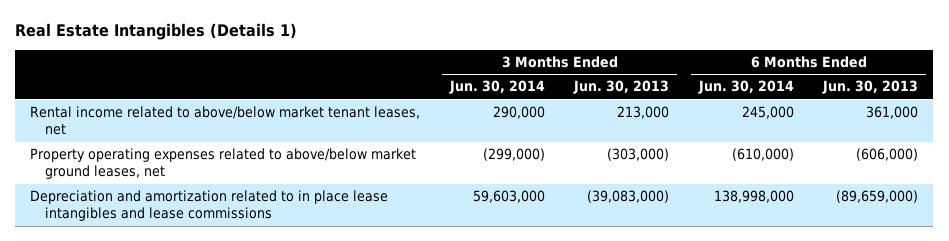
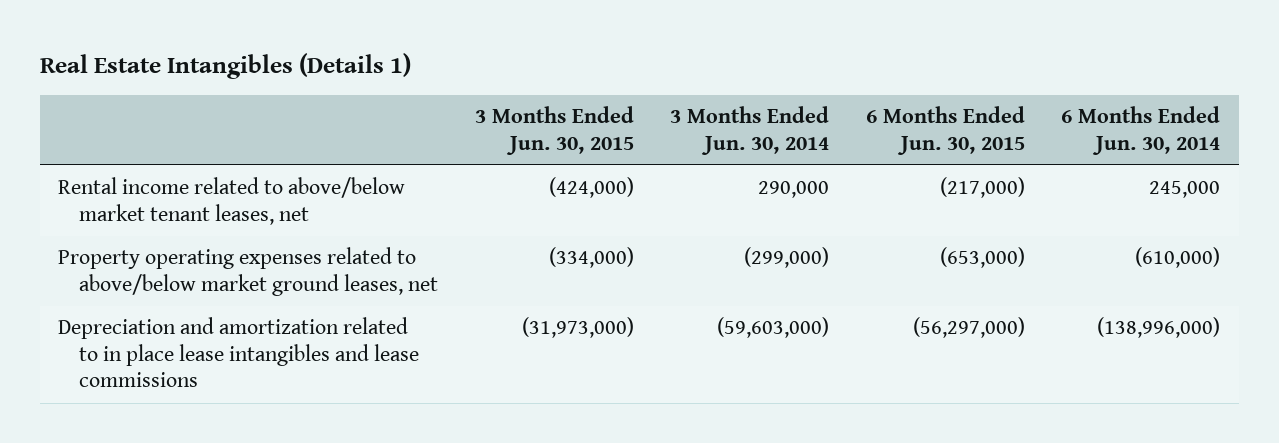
[573,80,670,95] Jun. 30, 2013 -> none
[822,80,919,95] Jun. 30, 2013 -> none
none -> [474,106,634,155] 3 Months Ended Jun. 30, 2015
none -> [865,106,1025,155] 6 Months Ended Jun. 30, 2015
[472,190,545,204] 59,603,000 -> [717,317,830,339] (59,603,000)
[713,190,794,204] 138,998,000 -> [1097,317,1221,339] (138,996,000)

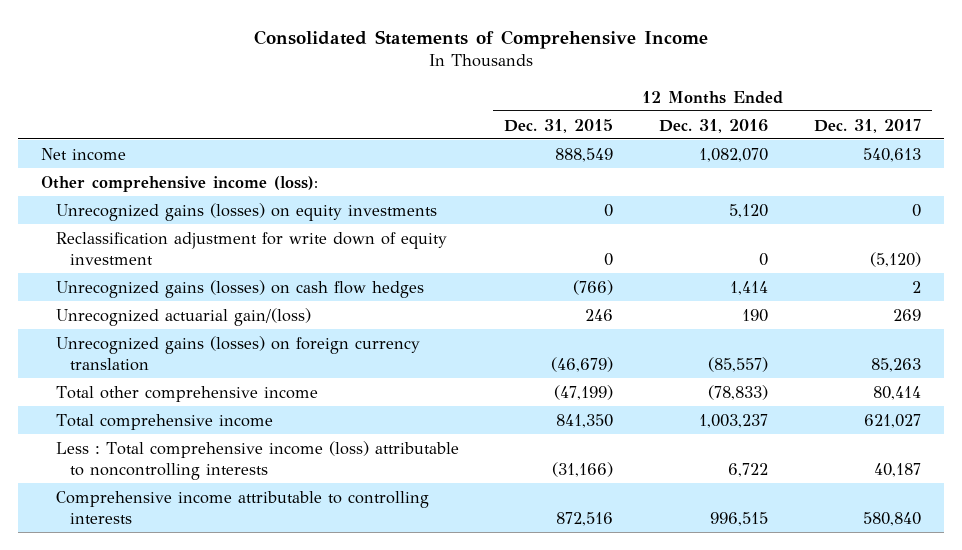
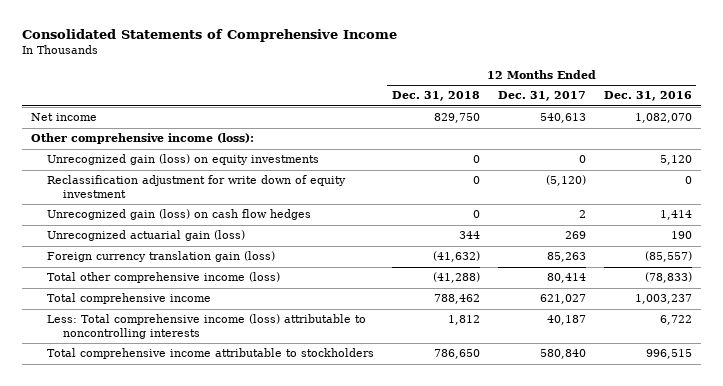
[504,118,614,133] Dec. 31, 2015 -> none
none -> [391,91,480,102] Dec. 31, 2018
[55,202,437,221] Unrecognized gains (losses) on equity investments -> [46,154,319,166] Unrecognized gain (loss) on equity investments
[55,279,424,298] Unrecognized gains (losses) on cash flow hedges -> [46,209,311,221] Unrecognized gain (loss) on cash flow hedges
[55,307,311,326] Unrecognized actuarial gain/(loss) -> [46,230,245,242] Unrecognized actuarial gain (loss)
[55,335,420,372] Unrecognized gains (losses) on foreign currency translation -> [46,251,275,263] Foreign currency translation gain (loss)
[55,385,318,402] Total other comprehensive income -> [46,272,280,284] Total other comprehensive income (loss)
[55,440,459,481] Less : Total comprehensive income (loss) attributable to noncontrolling interests -> [46,314,366,339] Less: Total comprehensive income (loss) attributable to noncontrolling interests
[55,490,429,525] Comprehensive income attributable to controlling interests -> [46,348,374,360] Total comprehensive income attributable to stockholders

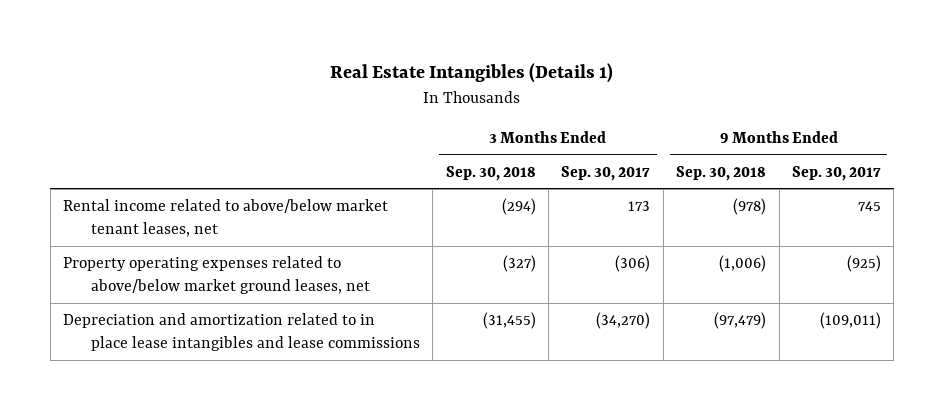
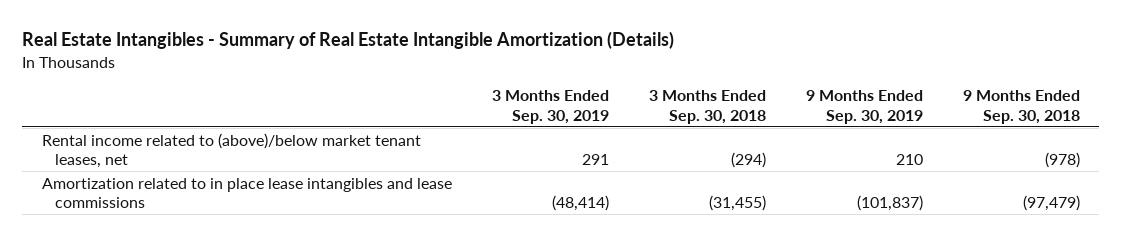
[330,63,614,84] Real Estate Intangibles (Details 1) -> [21,31,674,50] Real Estate Intangibles - Summary of Real Estate Intangible Amortization (Details)
[561,165,651,181] Sep. 30, 2017 -> none
[791,165,881,181] Sep. 30, 2017 -> none
none -> [491,90,609,124] 3 Months Ended Sep. 30, 2019
none -> [805,90,923,124] 9 Months Ended Sep. 30, 2019
[63,256,371,294] Property operating expenses related to above/below market ground leases, net -> none
[63,199,389,237] Rental income related to above/below market tenant leases, net -> [41,132,421,168] Rental income related to (above)/below market tenant leases, net
[63,313,421,351] Depreciation and amortization related to in place lease intangibles and lease commissions -> [41,177,452,208] Amortization related to in place lease intangibles and lease commissions

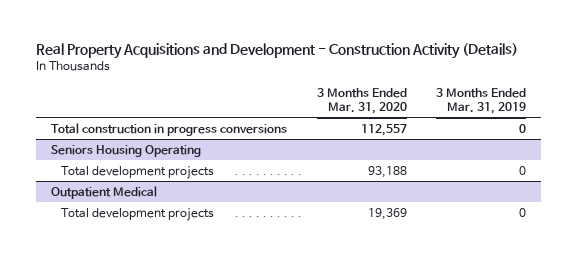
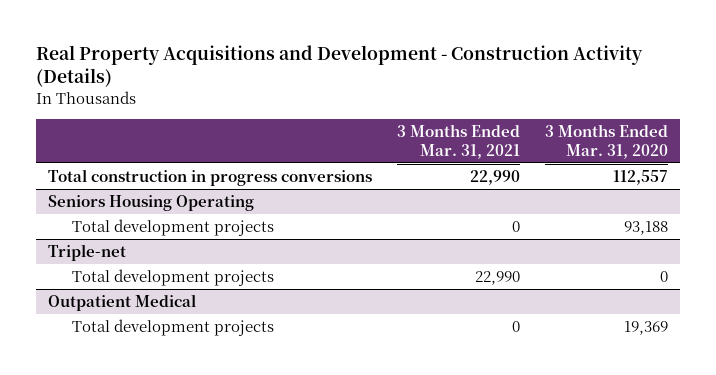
[436,87,527,115] 3 Months Ended Mar. 31, 2019 -> none
none -> [397,123,521,159] 3 Months Ended Mar. 31, 2021
none -> [48,243,127,261] Triple-net
none -> [72,268,275,286] Total development projects

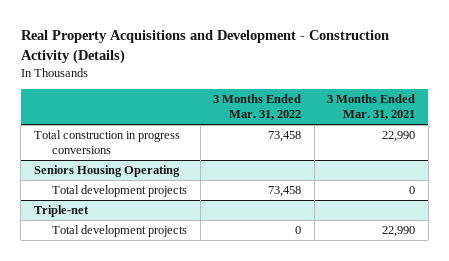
[544,123,668,159] 3 Months Ended Mar. 31, 2020 -> none
none -> [213,94,302,121] 3 Months Ended Mar. 31, 2022
[48,293,197,311] Outpatient Medical -> none
[72,318,275,336] Total development projects -> none

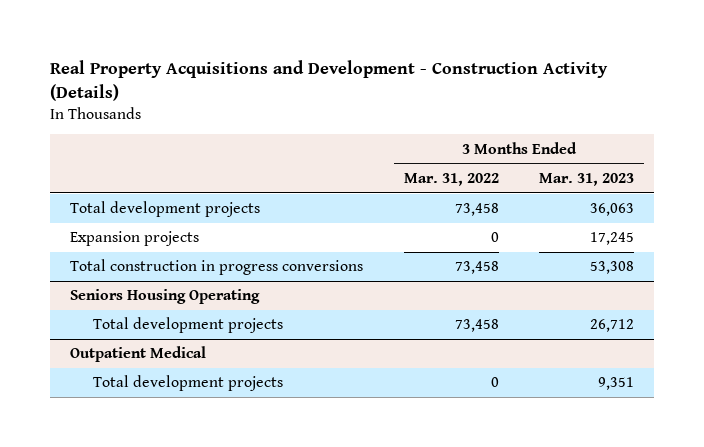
[327,94,416,121] 3 Months Ended Mar. 31, 2021 -> none
none -> [538,172,634,186] Mar. 31, 2023
none -> [70,201,261,218] Total development projects
none -> [70,231,200,247] Expansion projects
[33,205,89,218] Triple-net -> none
none -> [70,346,207,363] Outpatient Medical

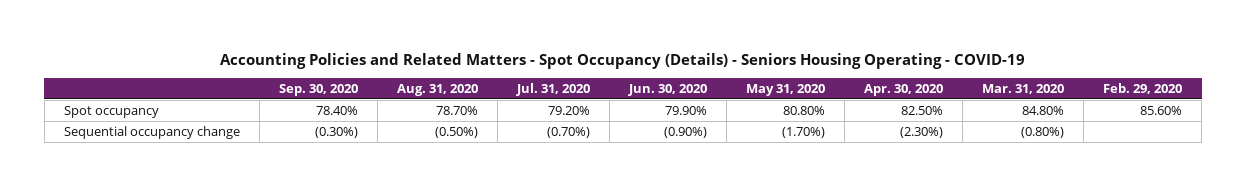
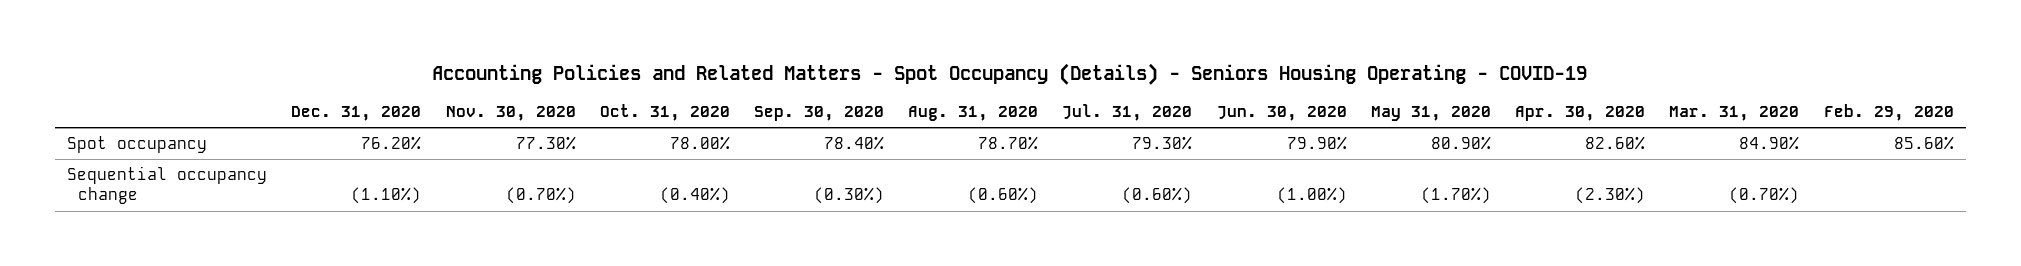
none -> [291,106,422,122] Dec. 31, 2020
none -> [445,106,576,122] Nov. 30, 2020
none -> [599,104,730,122] Oct. 31, 2020
[547,106,590,116] 79.20% -> [1132,136,1193,151] 79.30%
[783,106,826,116] 80.80% -> [1430,136,1491,151] 80.90%
[901,106,944,116] 82.50% -> [1585,136,1646,151] 82.60%
[1022,106,1065,116] 84.80% -> [1739,136,1800,151] 84.90%
[434,127,478,139] (0.50%) -> [968,187,1039,205] (0.60%)
[546,127,590,139] (0.70%) -> [1122,187,1193,205] (0.60%)
[663,127,707,139] (0.90%) -> [1276,187,1347,205] (1.00%)
[1021,127,1065,139] (0.80%) -> [1729,187,1800,205] (0.70%)

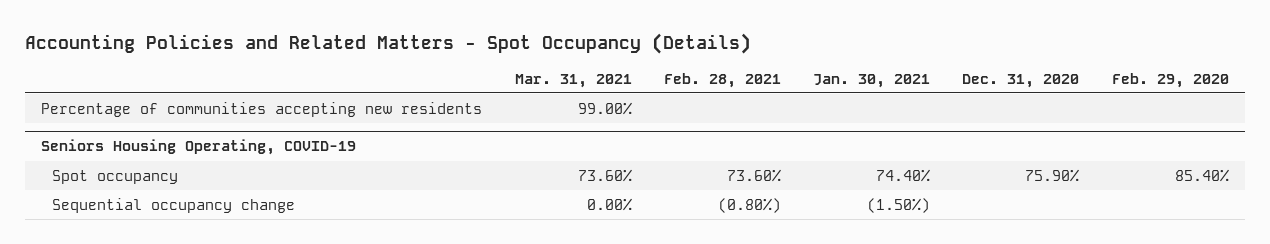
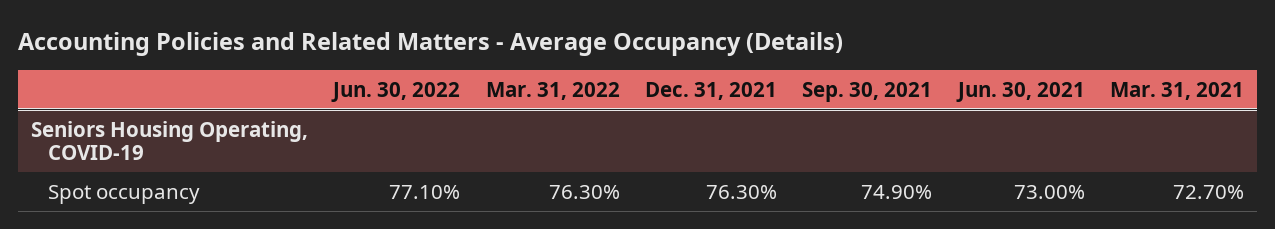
[25,32,752,54] Accounting Policies and Related Matters - Spot Occupancy (Details) -> [18,31,844,56] Accounting Policies and Related Matters - Average Occupancy (Details)
[663,72,781,88] Feb. 28, 2021 -> none
[813,73,931,88] Jan. 30, 2021 -> none
[962,73,1080,88] Dec. 31, 2020 -> none
[1111,72,1229,88] Feb. 29, 2020 -> none
none -> [331,81,461,102] Jun. 30, 2022
none -> [485,81,620,100] Mar. 31, 2022
none -> [645,81,778,100] Dec. 31, 2021
none -> [802,81,933,102] Sep. 30, 2021
none -> [955,81,1085,102] Jun. 30, 2021
[41,101,483,117] Percentage of communities accepting new residents -> none
[52,197,296,213] Sequential occupancy change -> none
[577,168,632,182] 73.60% -> [1173,184,1245,199] 72.70%

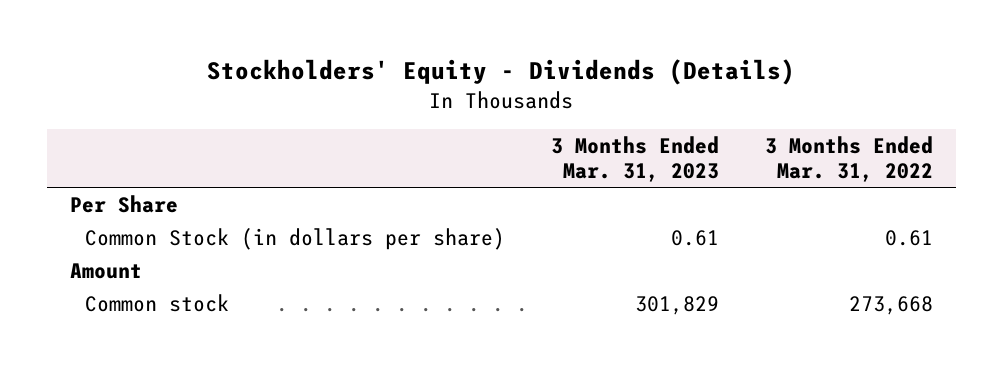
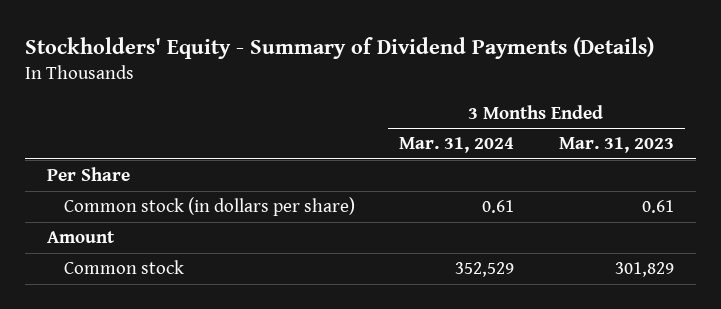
[207,59,796,86] Stockholders' Equity - Dividends (Details) -> [24,36,654,59] Stockholders' Equity - Summary of Dividend Payments (Details)
[764,135,933,183] 3 Months Ended Mar. 31, 2022 -> none
none -> [399,137,515,154] Mar. 31, 2024
[84,227,505,250] Common Stock (in dollars per share) -> [63,197,355,217] Common stock (in dollars per share)

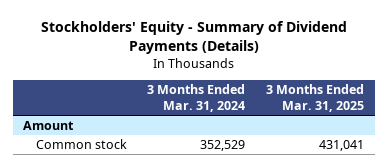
[558,137,674,154] Mar. 31, 2023 -> none
none -> [266,84,365,113] 3 Months Ended Mar. 31, 2025
[46,167,130,182] Per Share -> none
[63,197,355,217] Common stock (in dollars per share) -> none

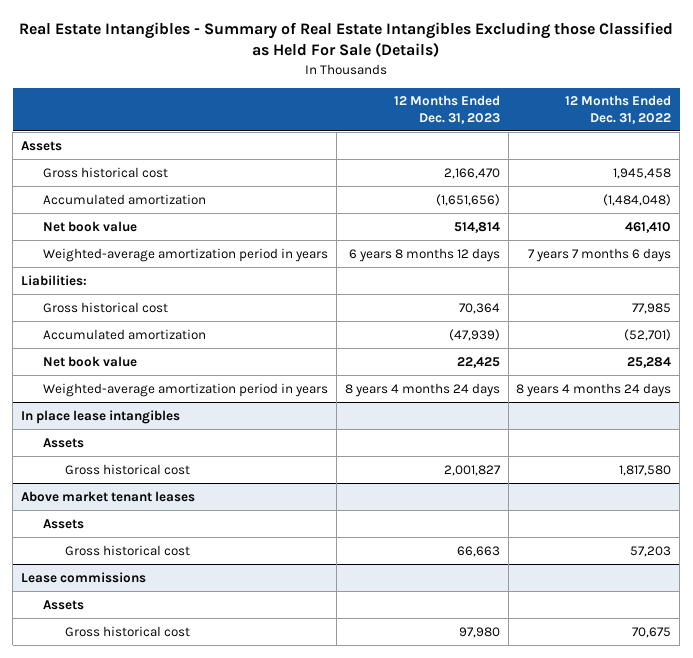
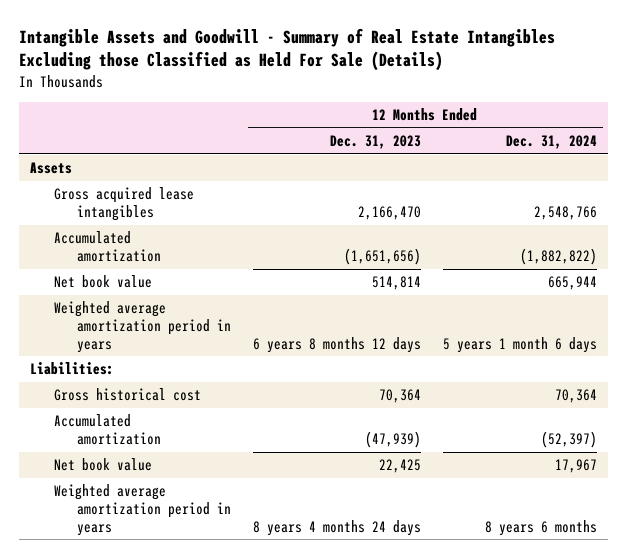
[19,22,674,58] Real Estate Intangibles - Summary of Real Estate Intangibles Excluding those Classified as Held For Sale (Details) -> [19,27,556,72] Intangible Assets and Goodwill - Summary of Real Estate Intangibles Excluding those Classified as Held For Sale (Details)
[565,95,672,124] 12 Months Ended Dec. 31, 2022 -> none
none -> [506,134,598,149] Dec. 31, 2024
[42,166,168,178] Gross historical cost -> [53,187,194,221] Gross acquired lease intangibles
[42,247,328,262] Weighted-average amortization period in years -> [53,301,232,353] Weighted average amortization period in years
[21,409,181,424] In place lease intangibles -> none
[42,437,84,448] Assets -> none
[64,463,190,475] Gross historical cost -> none
[21,490,196,502] Above market tenant leases -> none
[42,518,84,529] Assets -> none
[64,544,190,556] Gross historical cost -> none
[21,571,147,583] Lease commissions -> none
[42,599,84,610] Assets -> none
[64,625,190,637] Gross historical cost -> none
[42,382,328,397] Weighted-average amortization period in years -> [53,484,232,536] Weighted average amortization period in years

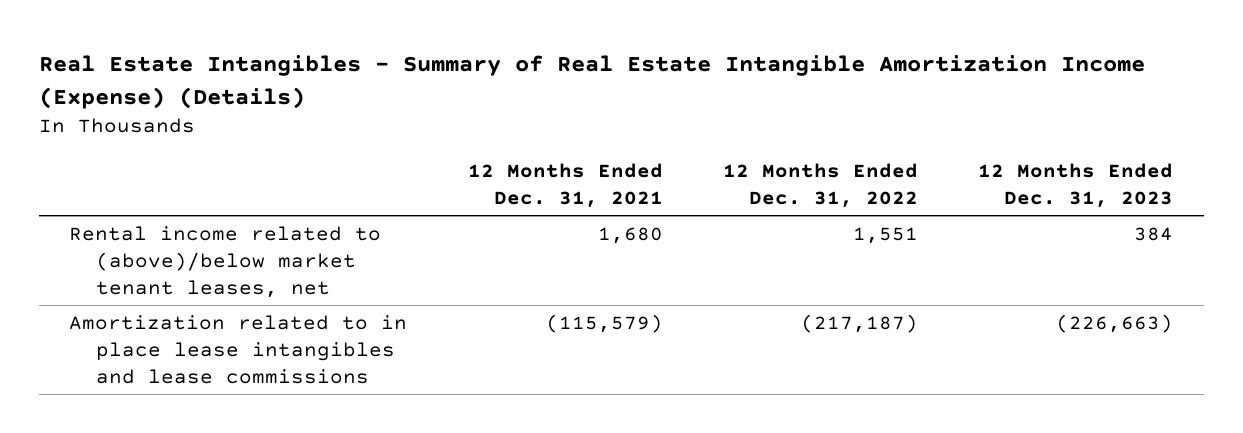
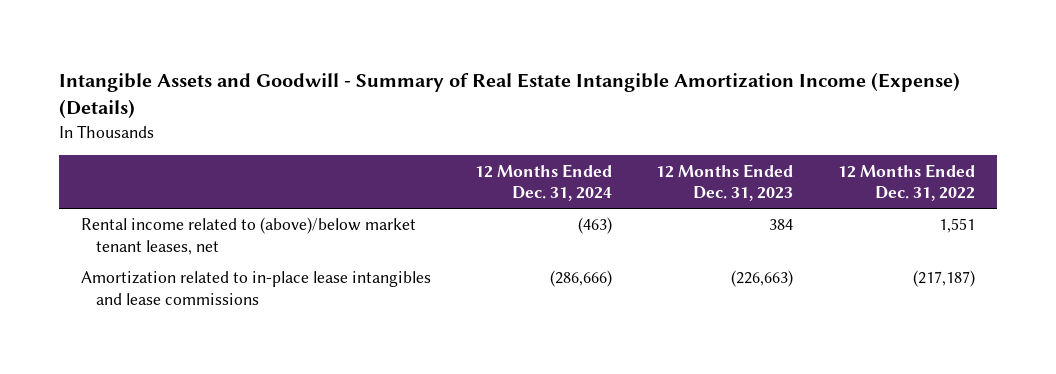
[38,55,1145,109] Real Estate Intangibles - Summary of Real Estate Intangible Amortization Income (Expense) (Details) -> [59,71,961,119] Intangible Assets and Goodwill - Summary of Real Estate Intangible Amortization Income (Expense) (Details)
[467,163,663,208] 12 Months Ended Dec. 31, 2021 -> none
none -> [475,163,613,202] 12 Months Ended Dec. 31, 2024
[69,315,408,384] Amortization related to in place lease intangibles and lease commissions -> [81,271,432,306] Amortization related to in-place lease intangibles and lease commissions

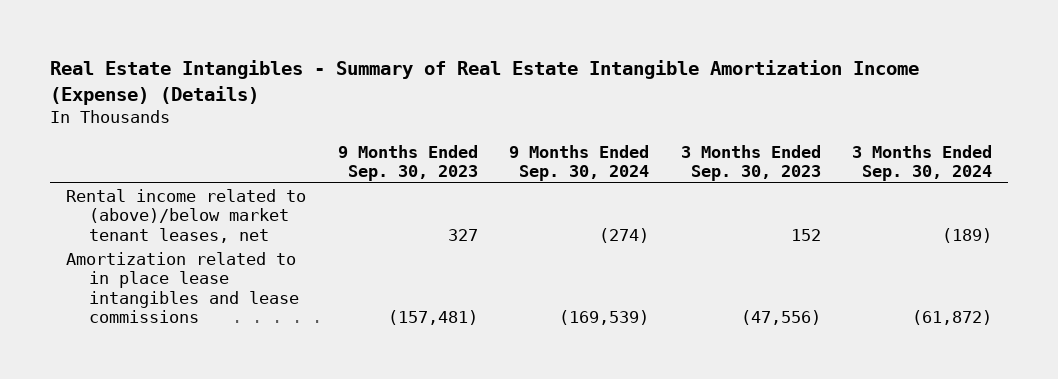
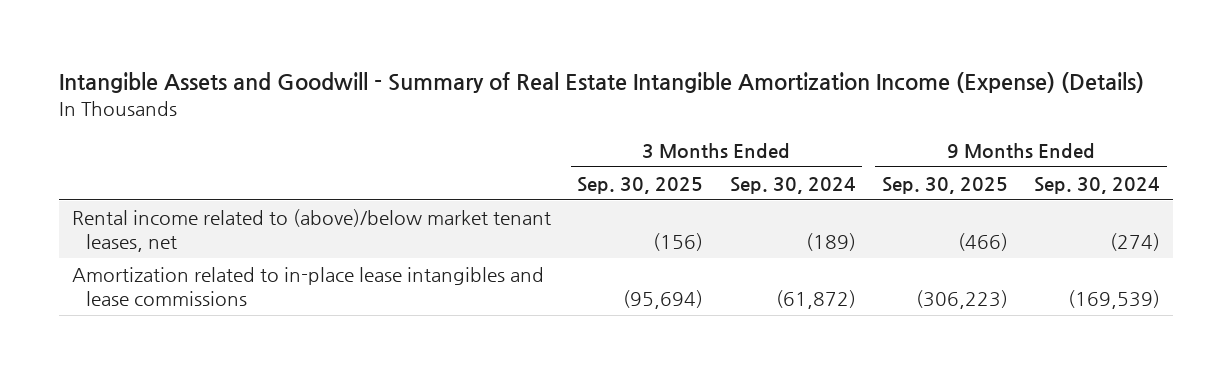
[50,60,920,105] Real Estate Intangibles - Summary of Real Estate Intangible Amortization Income (Expense) (Details) -> [58,71,1144,93] Intangible Assets and Goodwill - Summary of Real Estate Intangible Amortization Income (Expense) (Details)
[337,144,478,181] 9 Months Ended Sep. 30, 2023 -> none
[680,144,821,181] 3 Months Ended Sep. 30, 2023 -> none
none -> [577,176,704,194] Sep. 30, 2025
none -> [881,176,1008,194] Sep. 30, 2025
[65,252,299,323] Amortization related to in place lease intangibles and lease commissions -> [72,267,545,306] Amortization related to in-place lease intangibles and lease commissions

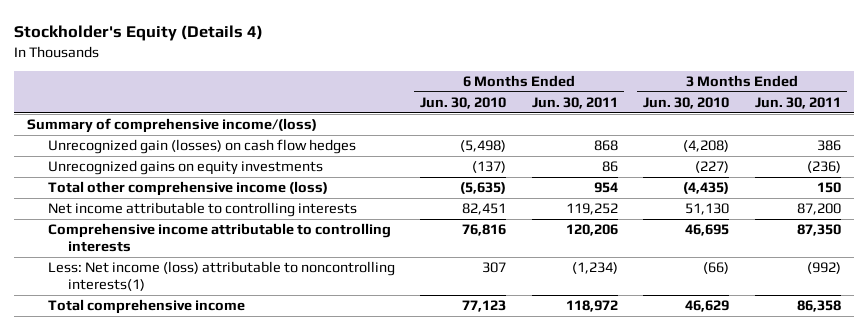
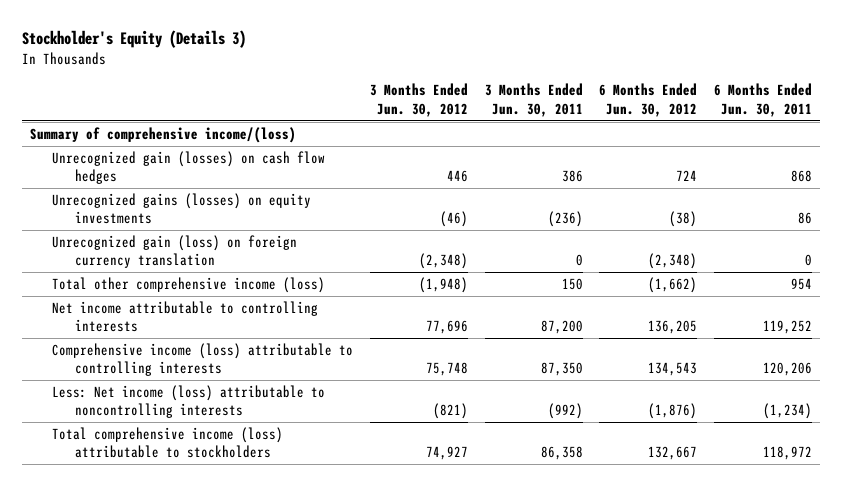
[14,24,264,41] Stockholder's Equity (Details 4) -> [21,30,246,49] Stockholder's Equity (Details 3)
[420,96,507,109] Jun. 30, 2010 -> none
[643,96,730,109] Jun. 30, 2010 -> none
none -> [370,83,469,117] 3 Months Ended Jun. 30, 2012
none -> [599,83,698,117] 6 Months Ended Jun. 30, 2012
[47,160,323,176] Unrecognized gains on equity investments -> [52,193,312,225] Unrecognized gains (losses) on equity investments
none -> [52,235,298,269] Unrecognized gain (loss) on foreign currency translation
[47,223,391,252] Comprehensive income attributable to controlling interests -> [52,343,354,377] Comprehensive income (loss) attributable to controlling interests
[47,261,395,291] Less: Net income (loss) attributable to noncontrolling interests(1) -> [52,385,326,419] Less: Net income (loss) attributable to noncontrolling interests
[47,299,245,315] Total comprehensive income -> [52,427,284,459] Total comprehensive income (loss) attributable to stockholders

